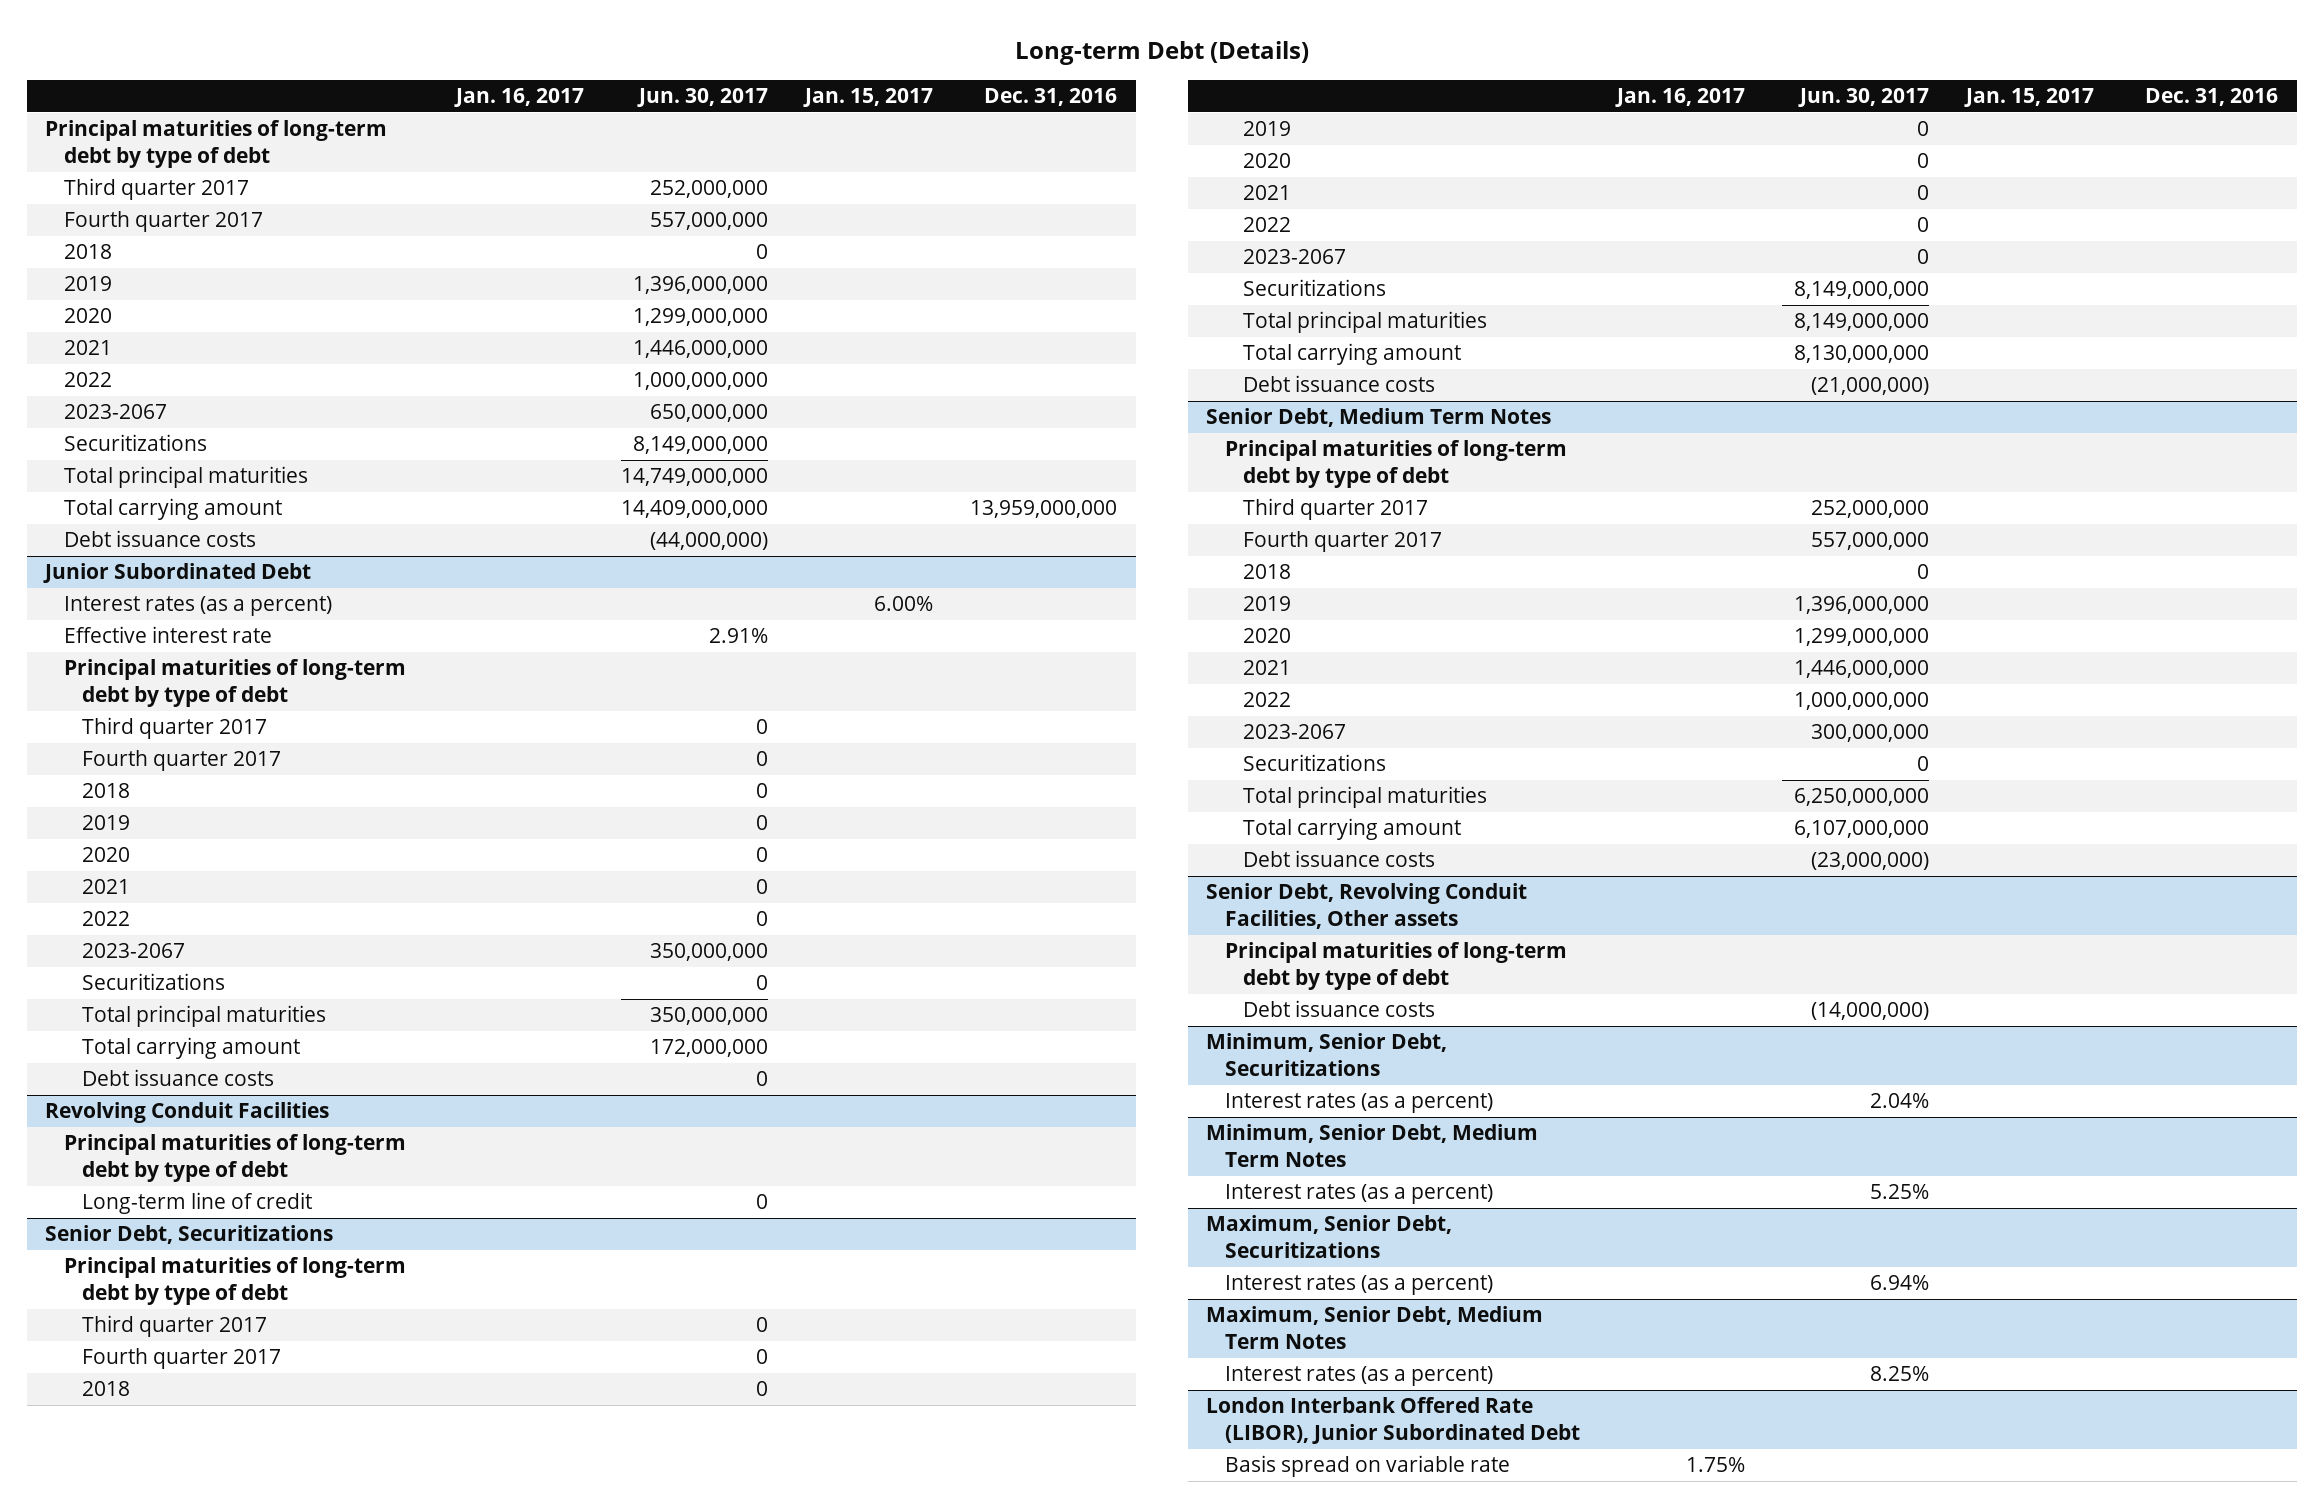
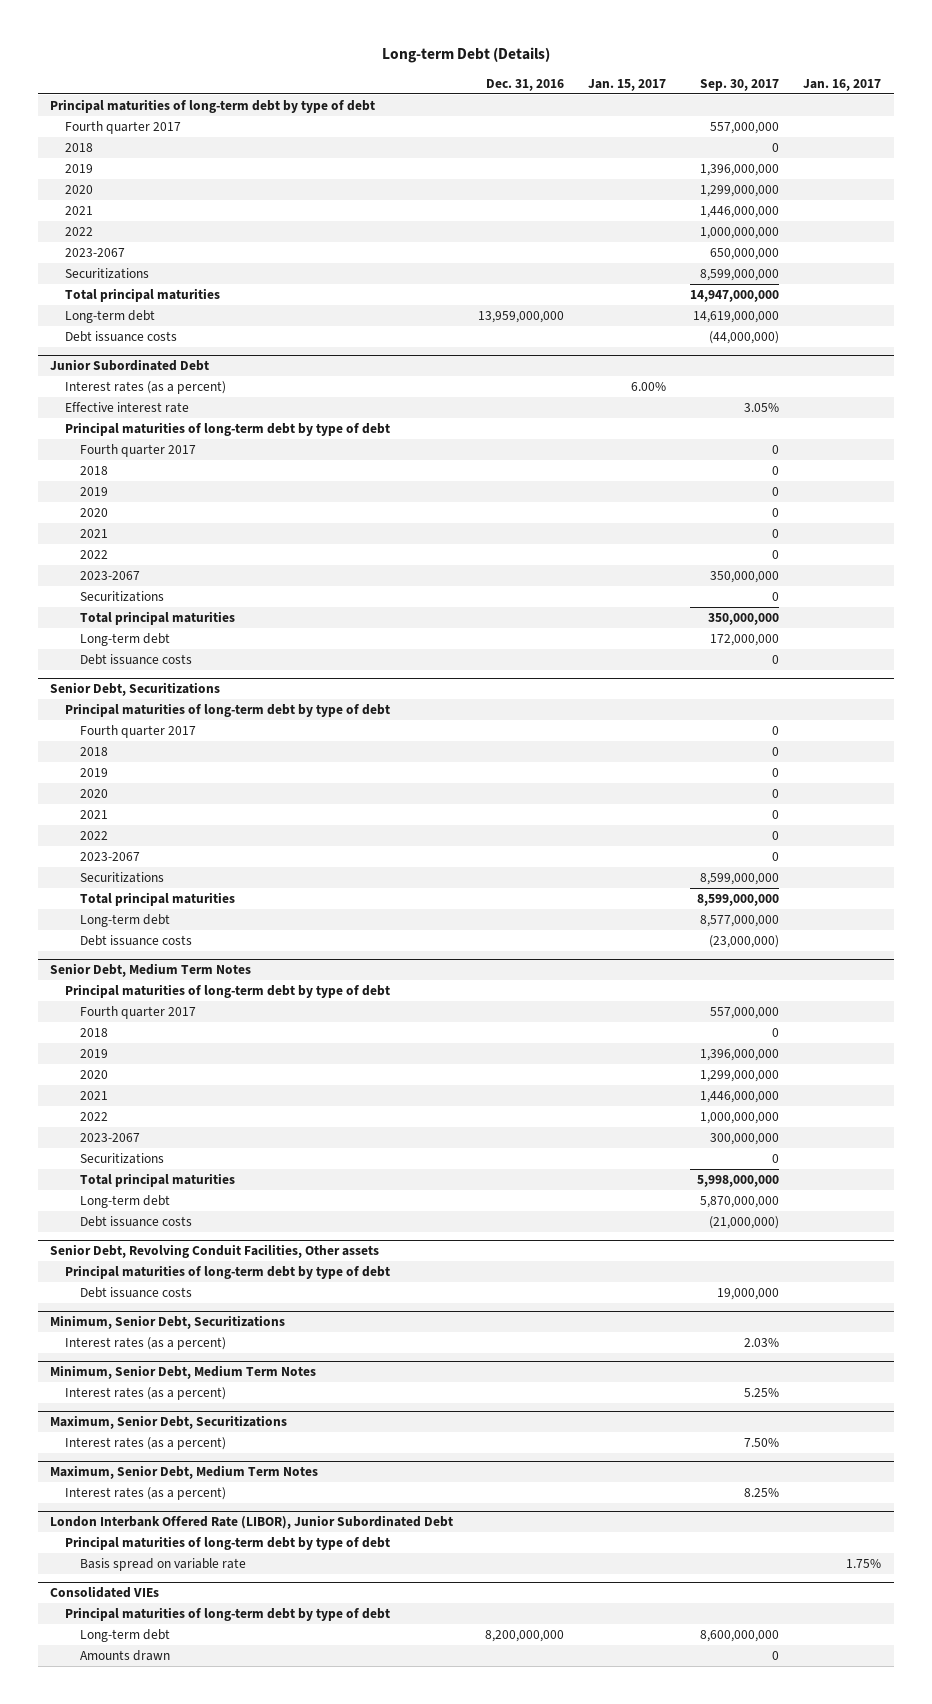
[636,87,768,107] Jun. 30, 2017 -> none
none -> [700,78,780,91] Sep. 30, 2017
[63,178,249,201] Third quarter 2017 -> none
[63,498,282,521] Total carrying amount -> [65,309,156,323] Long-term debt
[82,717,268,740] Third quarter 2017 -> none
[82,1037,301,1060] Total carrying amount -> [79,632,170,646] Long-term debt
[45,1102,330,1124] Revolving Conduit Facilities -> none
[63,1134,406,1183] Principal maturities of long-term debt by type of debt -> none
[82,1192,313,1215] Long-term line of credit -> none
[82,1315,268,1338] Third quarter 2017 -> none
[1243,343,1462,366] Total carrying amount -> [79,913,170,927] Long-term debt
[1243,498,1429,521] Third quarter 2017 -> none
[1243,818,1462,841] Total carrying amount -> [79,1194,170,1208] Long-term debt
none -> [65,1535,391,1550] Principal maturities of long-term debt by type of debt
none -> [50,1586,160,1599] Consolidated VIEs
none -> [65,1606,391,1621] Principal maturities of long-term debt by type of debt
none -> [79,1628,170,1642] Long-term debt
none -> [79,1649,170,1661] Amounts drawn

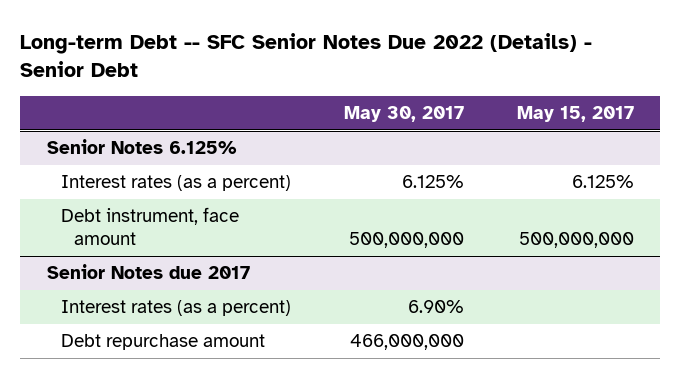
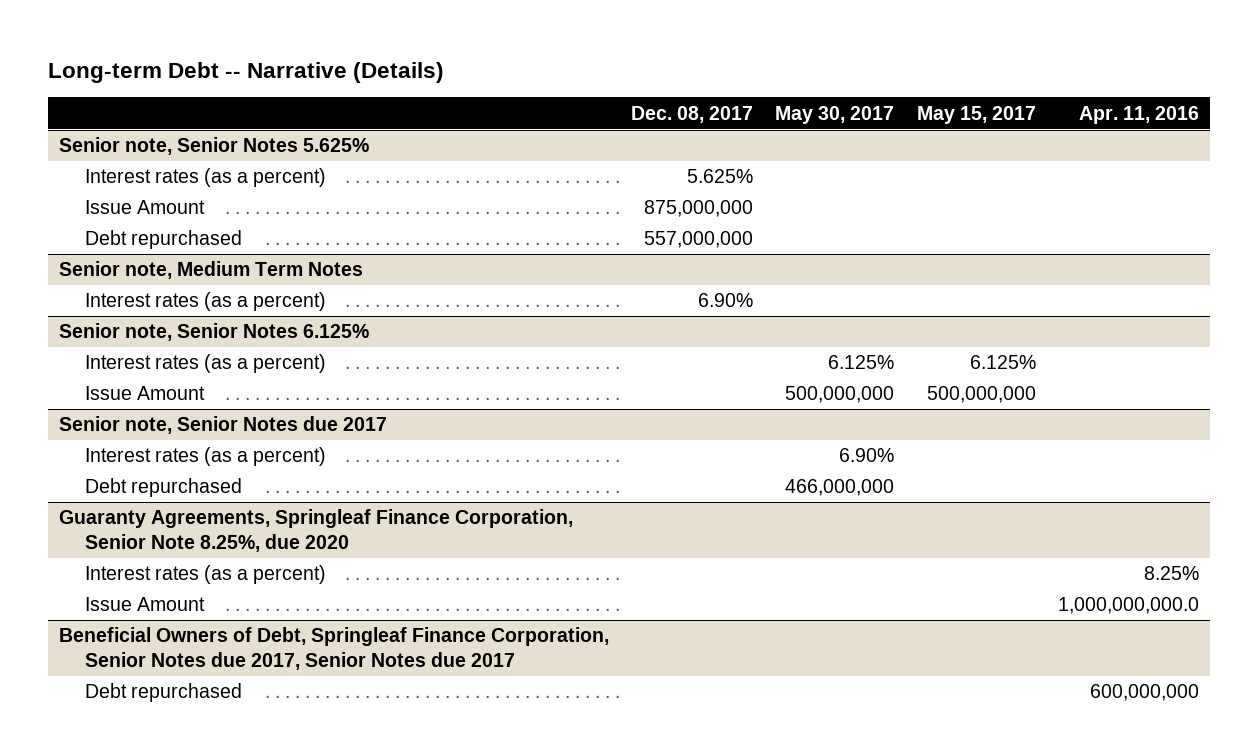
[20,32,593,78] Long-term Debt -- SFC Senior Notes Due 2022 (Details) - Senior Debt -> [47,61,444,83] Long-term Debt -- Narrative (Details)
none -> [631,105,754,123] Dec. 08, 2017
none -> [1078,105,1199,124] Apr. 11, 2016
none -> [58,137,369,156] Senior note, Senior Notes 5.625%
none -> [85,168,327,188] Interest rates (as a percent)
none -> [85,200,206,215] Issue Amount
none -> [85,230,243,250] Debt repurchased
none -> [58,261,363,280] Senior note, Medium Term Notes
none -> [85,292,327,312] Interest rates (as a percent)
[46,139,237,155] Senior Notes 6.125% -> [58,323,369,342] Senior note, Senior Notes 6.125%
[60,207,239,246] Debt instrument, face amount -> [85,386,206,401] Issue Amount
[46,264,250,280] Senior Notes due 2017 -> [58,416,387,435] Senior note, Senior Notes due 2017
[60,334,265,351] Debt repurchase amount -> [85,478,243,498] Debt repurchased
none -> [58,509,573,552] Guaranty Agreements, Springleaf Finance Corporation, Senior Note 8.25%, due 2020
none -> [85,565,327,585] Interest rates (as a percent)
none -> [85,597,206,612] Issue Amount
none -> [58,627,609,670] Beneficial Owners of Debt, Springleaf Finance Corporation, Senior Notes due 2017, Senior Notes due 2017
none -> [85,683,243,703] Debt repurchased

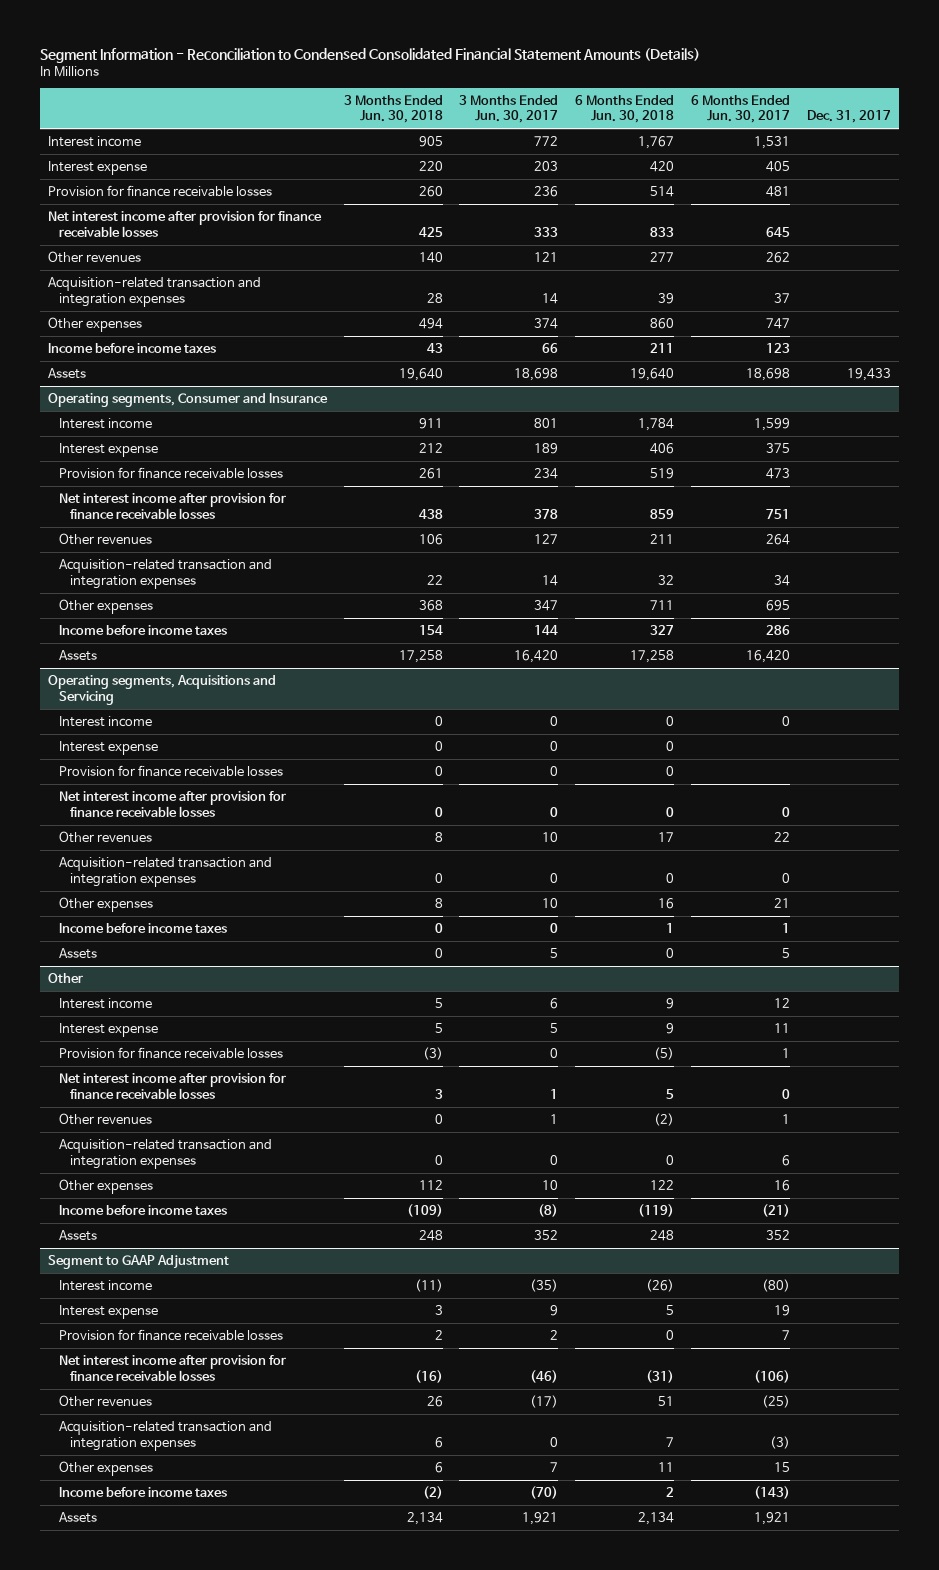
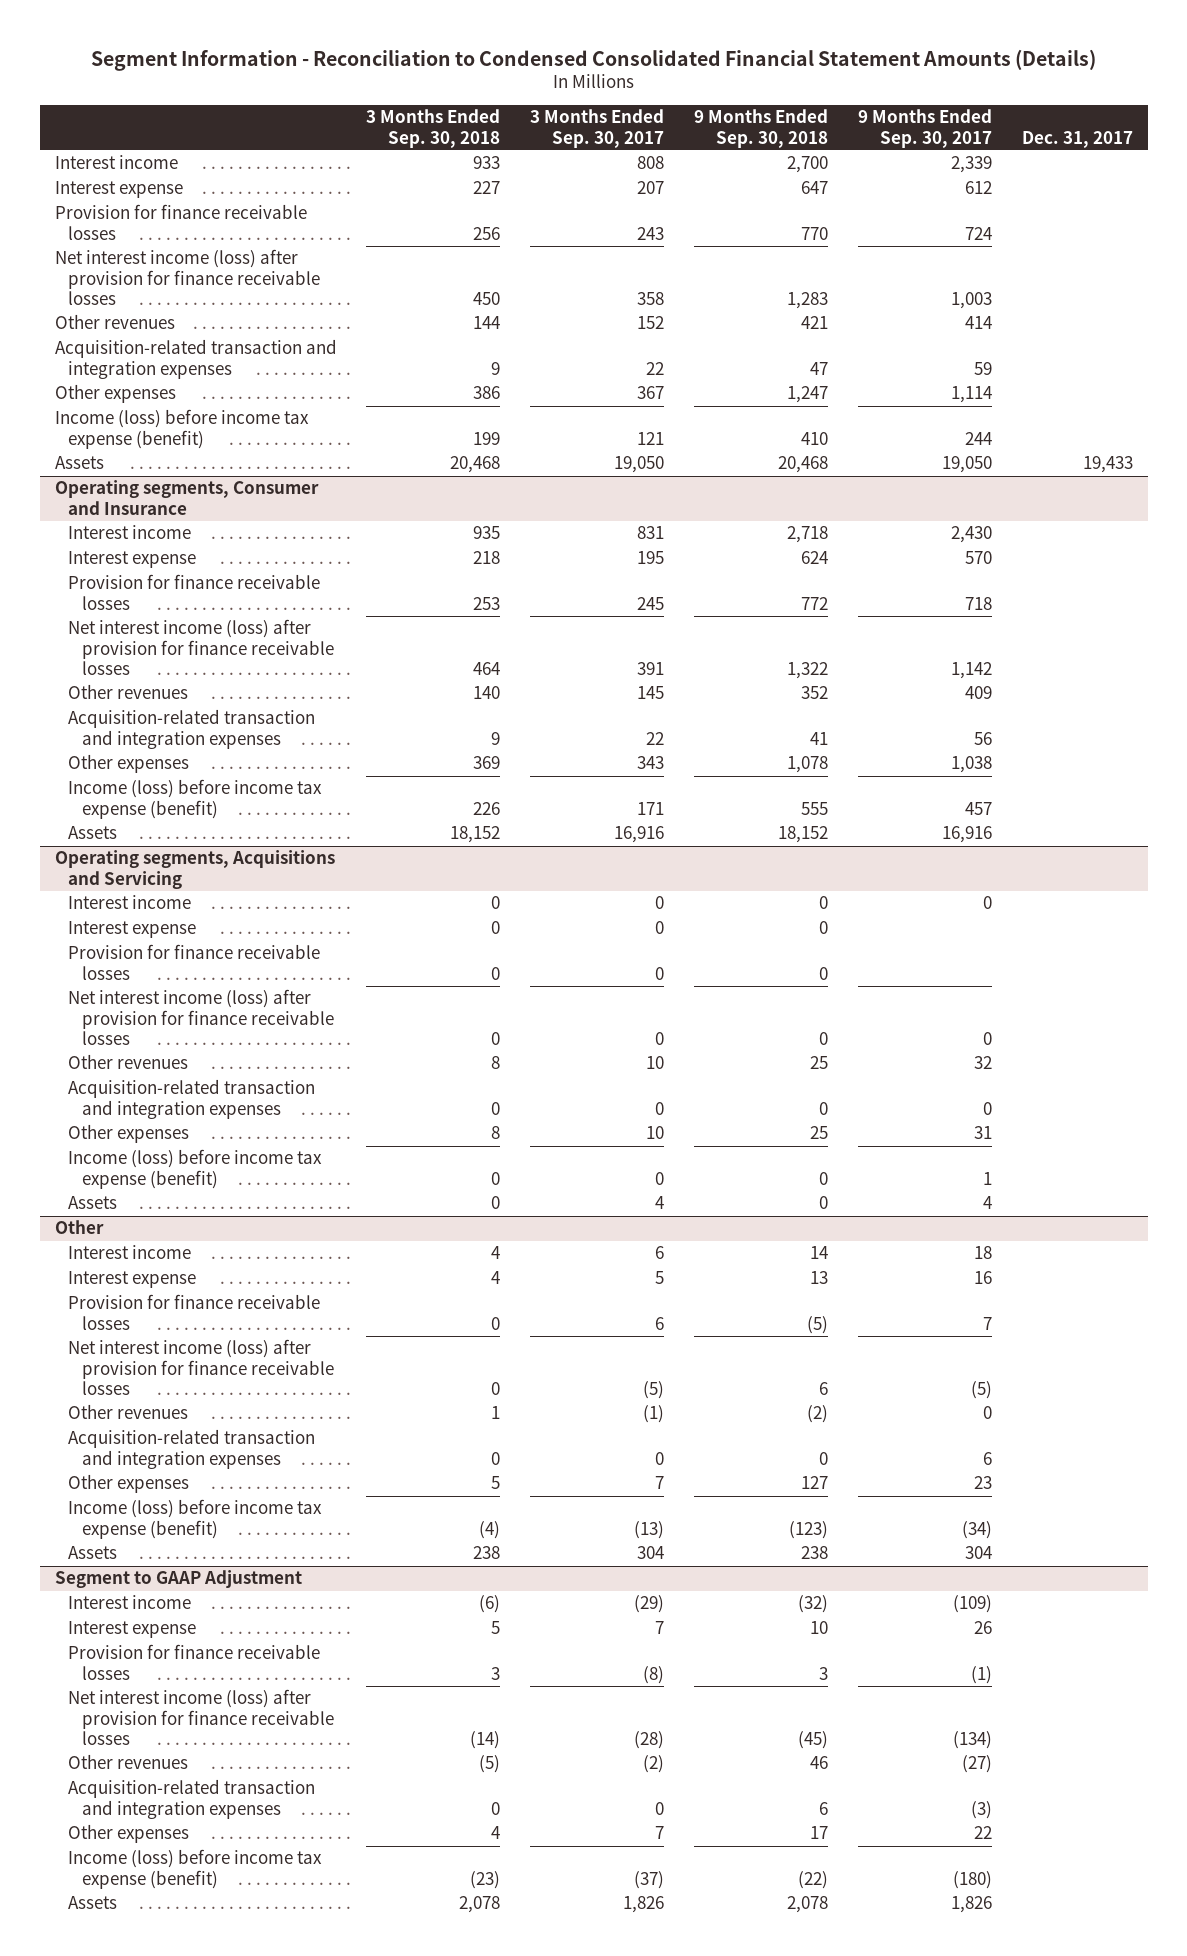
[343,94,443,124] 3 Months Ended Jun. 30, 2018 -> none
[459,94,559,124] 3 Months Ended Jun. 30, 2017 -> none
[575,94,675,124] 6 Months Ended Jun. 30, 2018 -> none
[690,94,790,124] 6 Months Ended Jun. 30, 2017 -> none
none -> [366,109,501,148] 3 Months Ended Sep. 30, 2018
none -> [530,109,665,148] 3 Months Ended Sep. 30, 2017
none -> [694,109,829,148] 9 Months Ended Sep. 30, 2018
none -> [857,109,992,148] 9 Months Ended Sep. 30, 2017
[48,210,323,237] Net interest income after provision for finance receivable losses -> [54,249,321,306] Net interest income (loss) after provision for finance receivable losses
[48,342,217,353] Income before income taxes -> [54,409,309,449] Income (loss) before income tax expense (benefit)
[59,492,287,519] Net interest income after provision for finance receivable losses -> [68,619,335,676] Net interest income (loss) after provision for finance receivable losses
[59,624,228,635] Income before income taxes -> [68,779,323,819] Income (loss) before income tax expense (benefit)
[59,790,287,817] Net interest income after provision for finance receivable losses -> [68,989,335,1046] Net interest income (loss) after provision for finance receivable losses
[59,922,228,933] Income before income taxes -> [68,1149,323,1189] Income (loss) before income tax expense (benefit)
[59,1072,287,1099] Net interest income after provision for finance receivable losses -> [68,1339,335,1396] Net interest income (loss) after provision for finance receivable losses
[59,1204,228,1215] Income before income taxes -> [68,1499,323,1539] Income (loss) before income tax expense (benefit)
[59,1354,287,1381] Net interest income after provision for finance receivable losses -> [68,1689,335,1746] Net interest income (loss) after provision for finance receivable losses
[59,1486,228,1497] Income before income taxes -> [68,1849,323,1889] Income (loss) before income tax expense (benefit)

